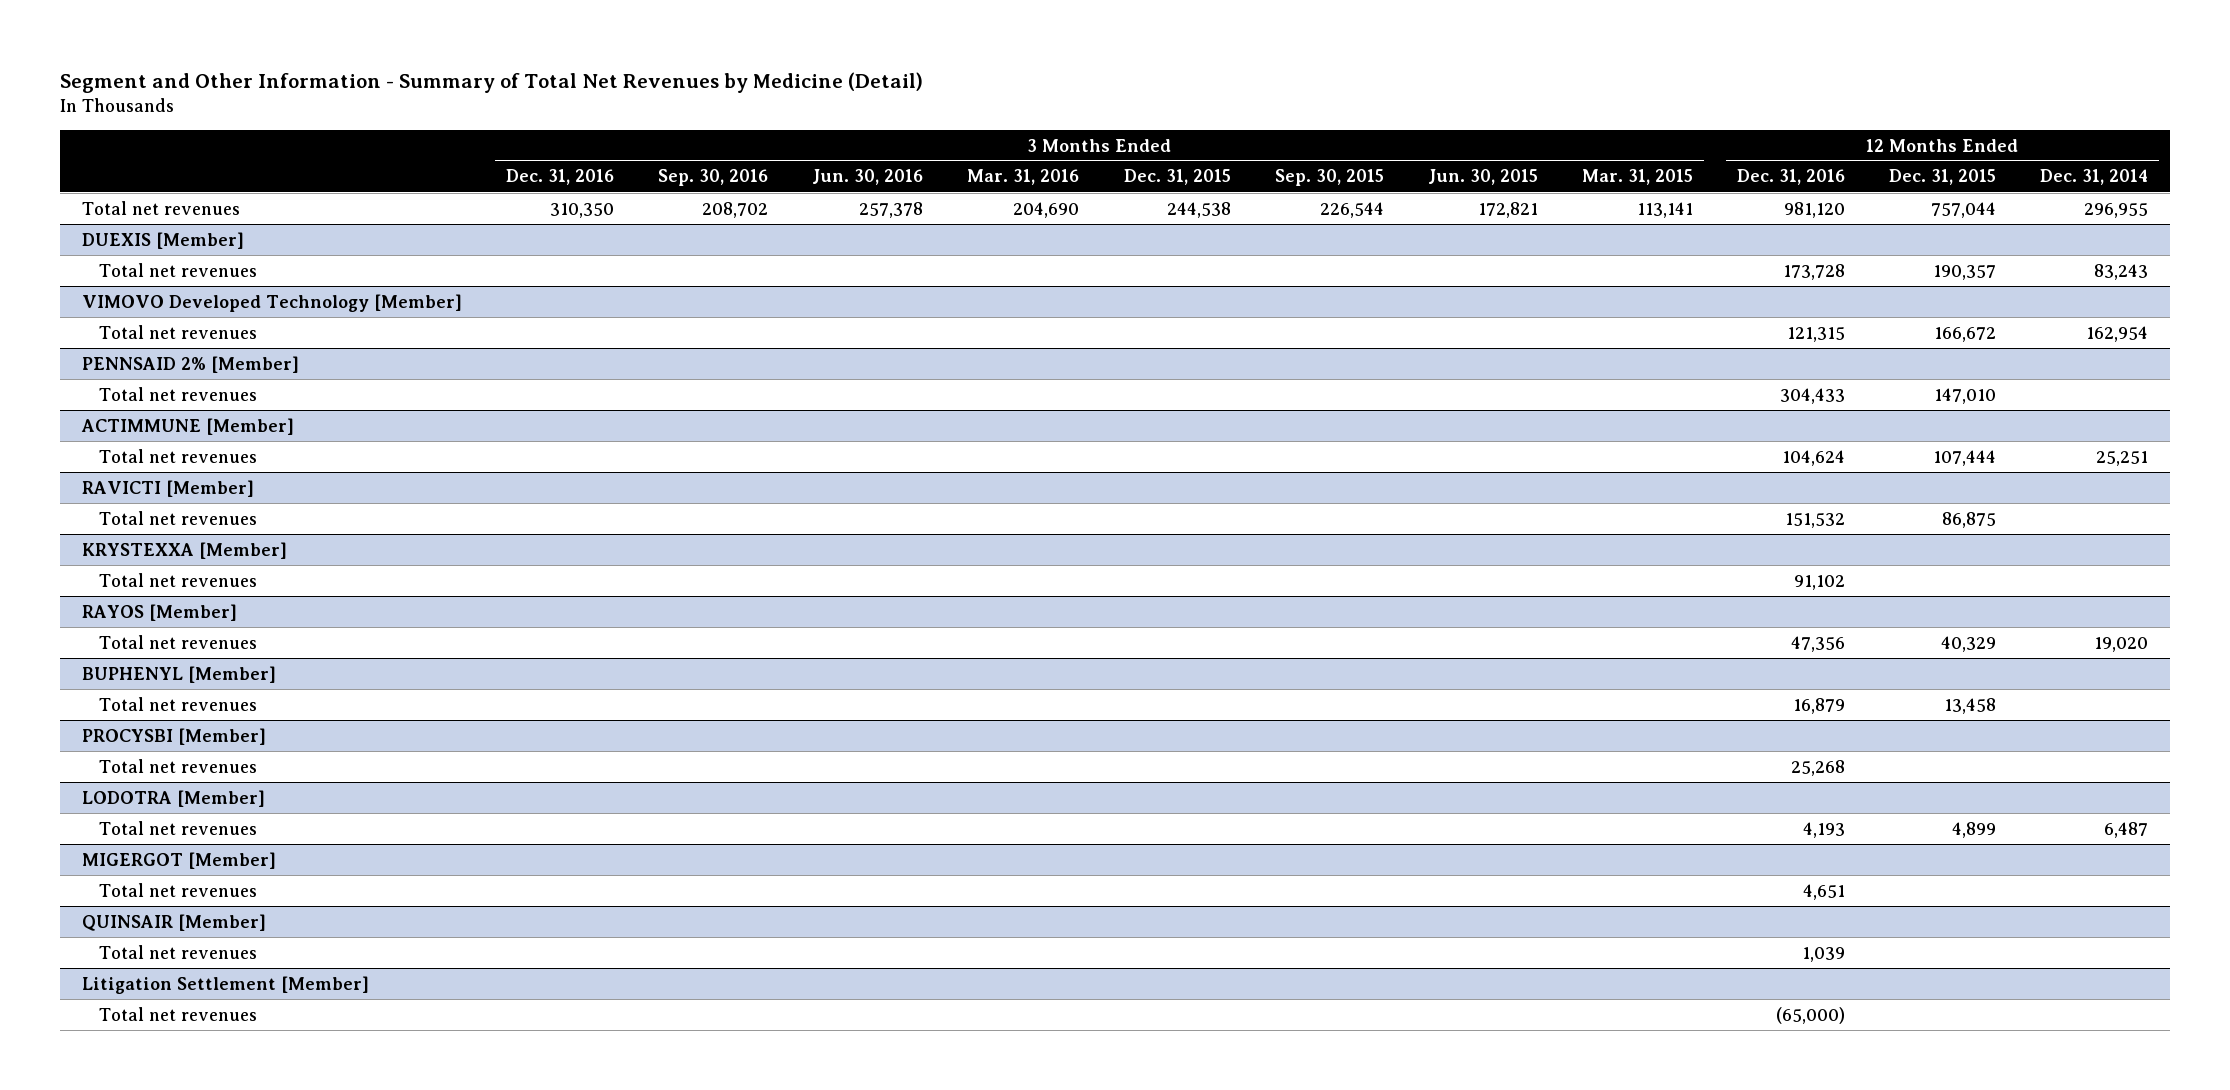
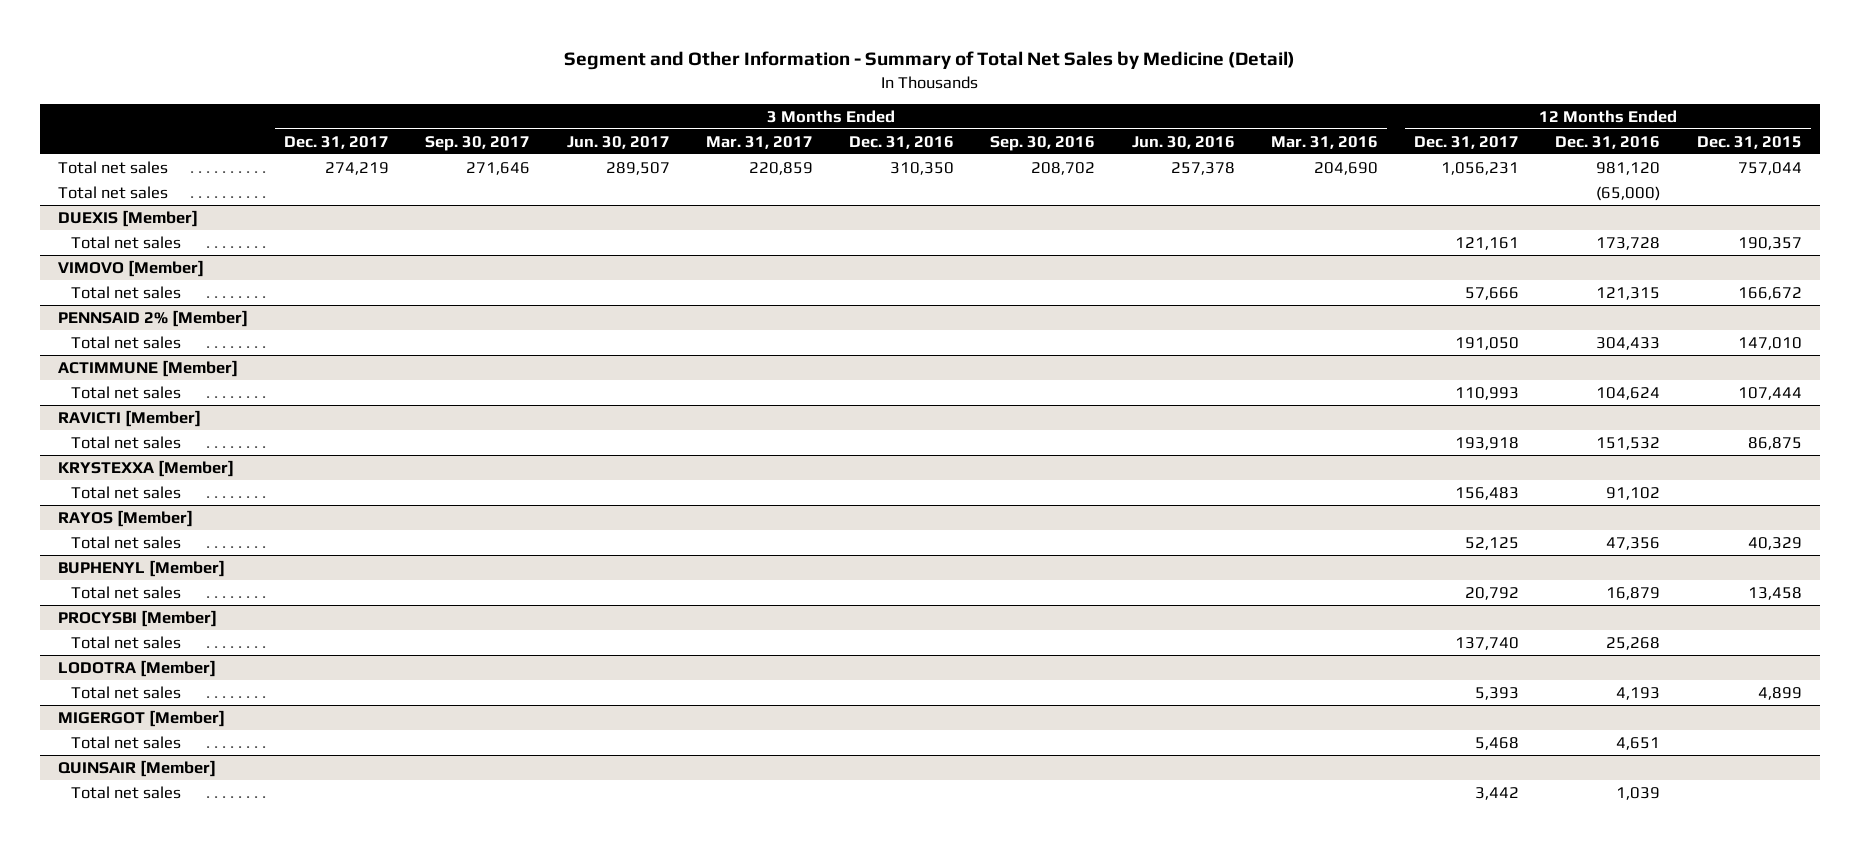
[60,72,924,94] Segment and Other Information - Summary of Total Net Revenues by Medicine (Detail) -> [563,51,1295,71] Segment and Other Information - Summary of Total Net Sales by Medicine (Detail)
[1123,169,1231,186] Dec. 31, 2015 -> none
[1274,169,1384,187] Sep. 30, 2015 -> none
[1427,169,1538,186] Jun. 30, 2015 -> none
[1581,169,1693,186] Mar. 31, 2015 -> none
[2039,169,2148,186] Dec. 31, 2014 -> none
none -> [283,135,389,149] Dec. 31, 2017
none -> [425,135,531,151] Sep. 30, 2017
none -> [566,135,670,149] Jun. 30, 2017
none -> [705,135,813,149] Mar. 31, 2017
none -> [1414,135,1520,149] Dec. 31, 2017
[82,200,241,215] Total net revenues -> [57,160,168,174] Total net sales
none -> [57,185,168,199] Total net sales
[99,262,258,277] Total net revenues -> [70,235,181,249] Total net sales
[82,293,463,312] VIMOVO Developed Technology [Member] -> [57,259,204,277] VIMOVO [Member]
[99,324,258,339] Total net revenues -> [70,285,181,299] Total net sales
[99,386,258,401] Total net revenues -> [70,335,181,349] Total net sales
[99,448,258,463] Total net revenues -> [70,385,181,399] Total net sales
[99,510,258,525] Total net revenues -> [70,435,181,449] Total net sales
[99,572,258,587] Total net revenues -> [70,485,181,499] Total net sales
[99,634,258,649] Total net revenues -> [70,535,181,549] Total net sales
[99,696,258,711] Total net revenues -> [70,585,181,599] Total net sales
[99,758,258,773] Total net revenues -> [70,635,181,649] Total net sales
[99,820,258,835] Total net revenues -> [70,685,181,699] Total net sales
[99,882,258,897] Total net revenues -> [70,735,181,749] Total net sales
[82,975,370,994] Litigation Settlement [Member] -> none
[99,1006,258,1021] Total net revenues -> none
[99,944,258,959] Total net revenues -> [70,785,181,799] Total net sales

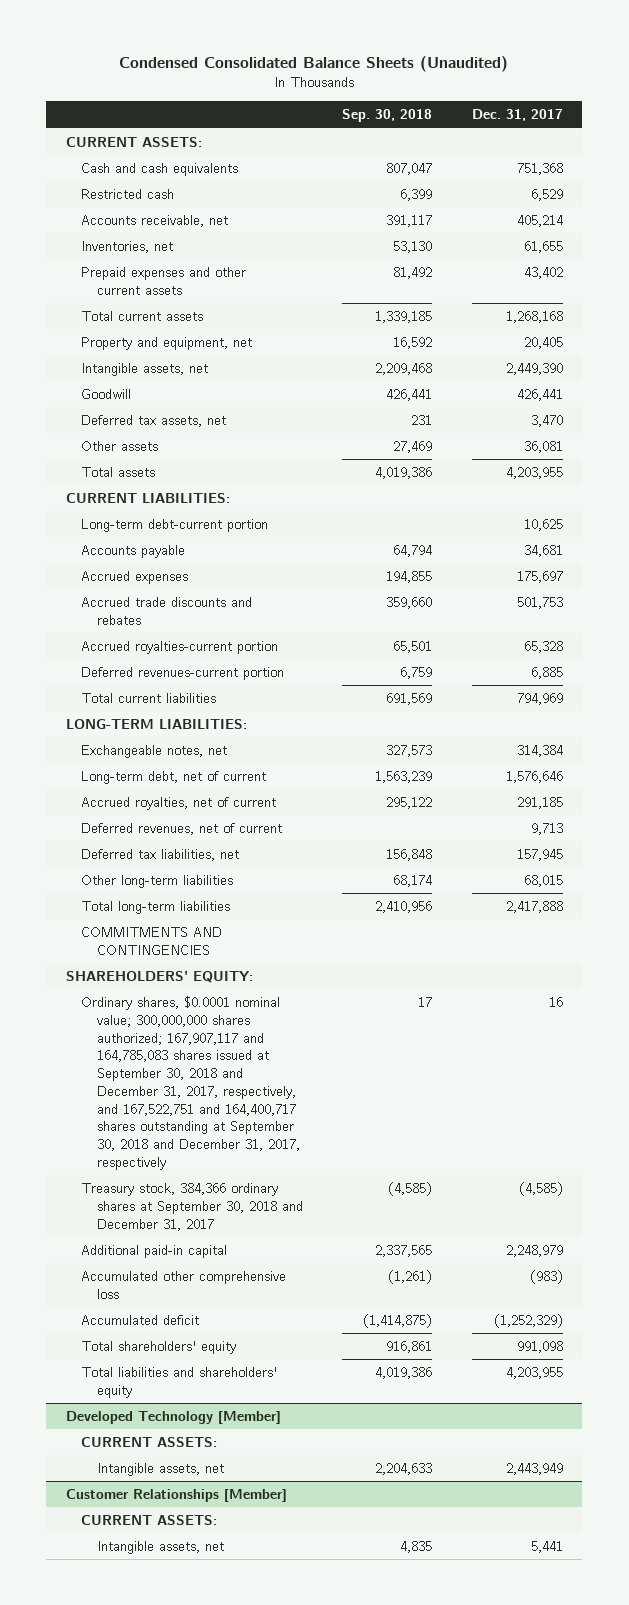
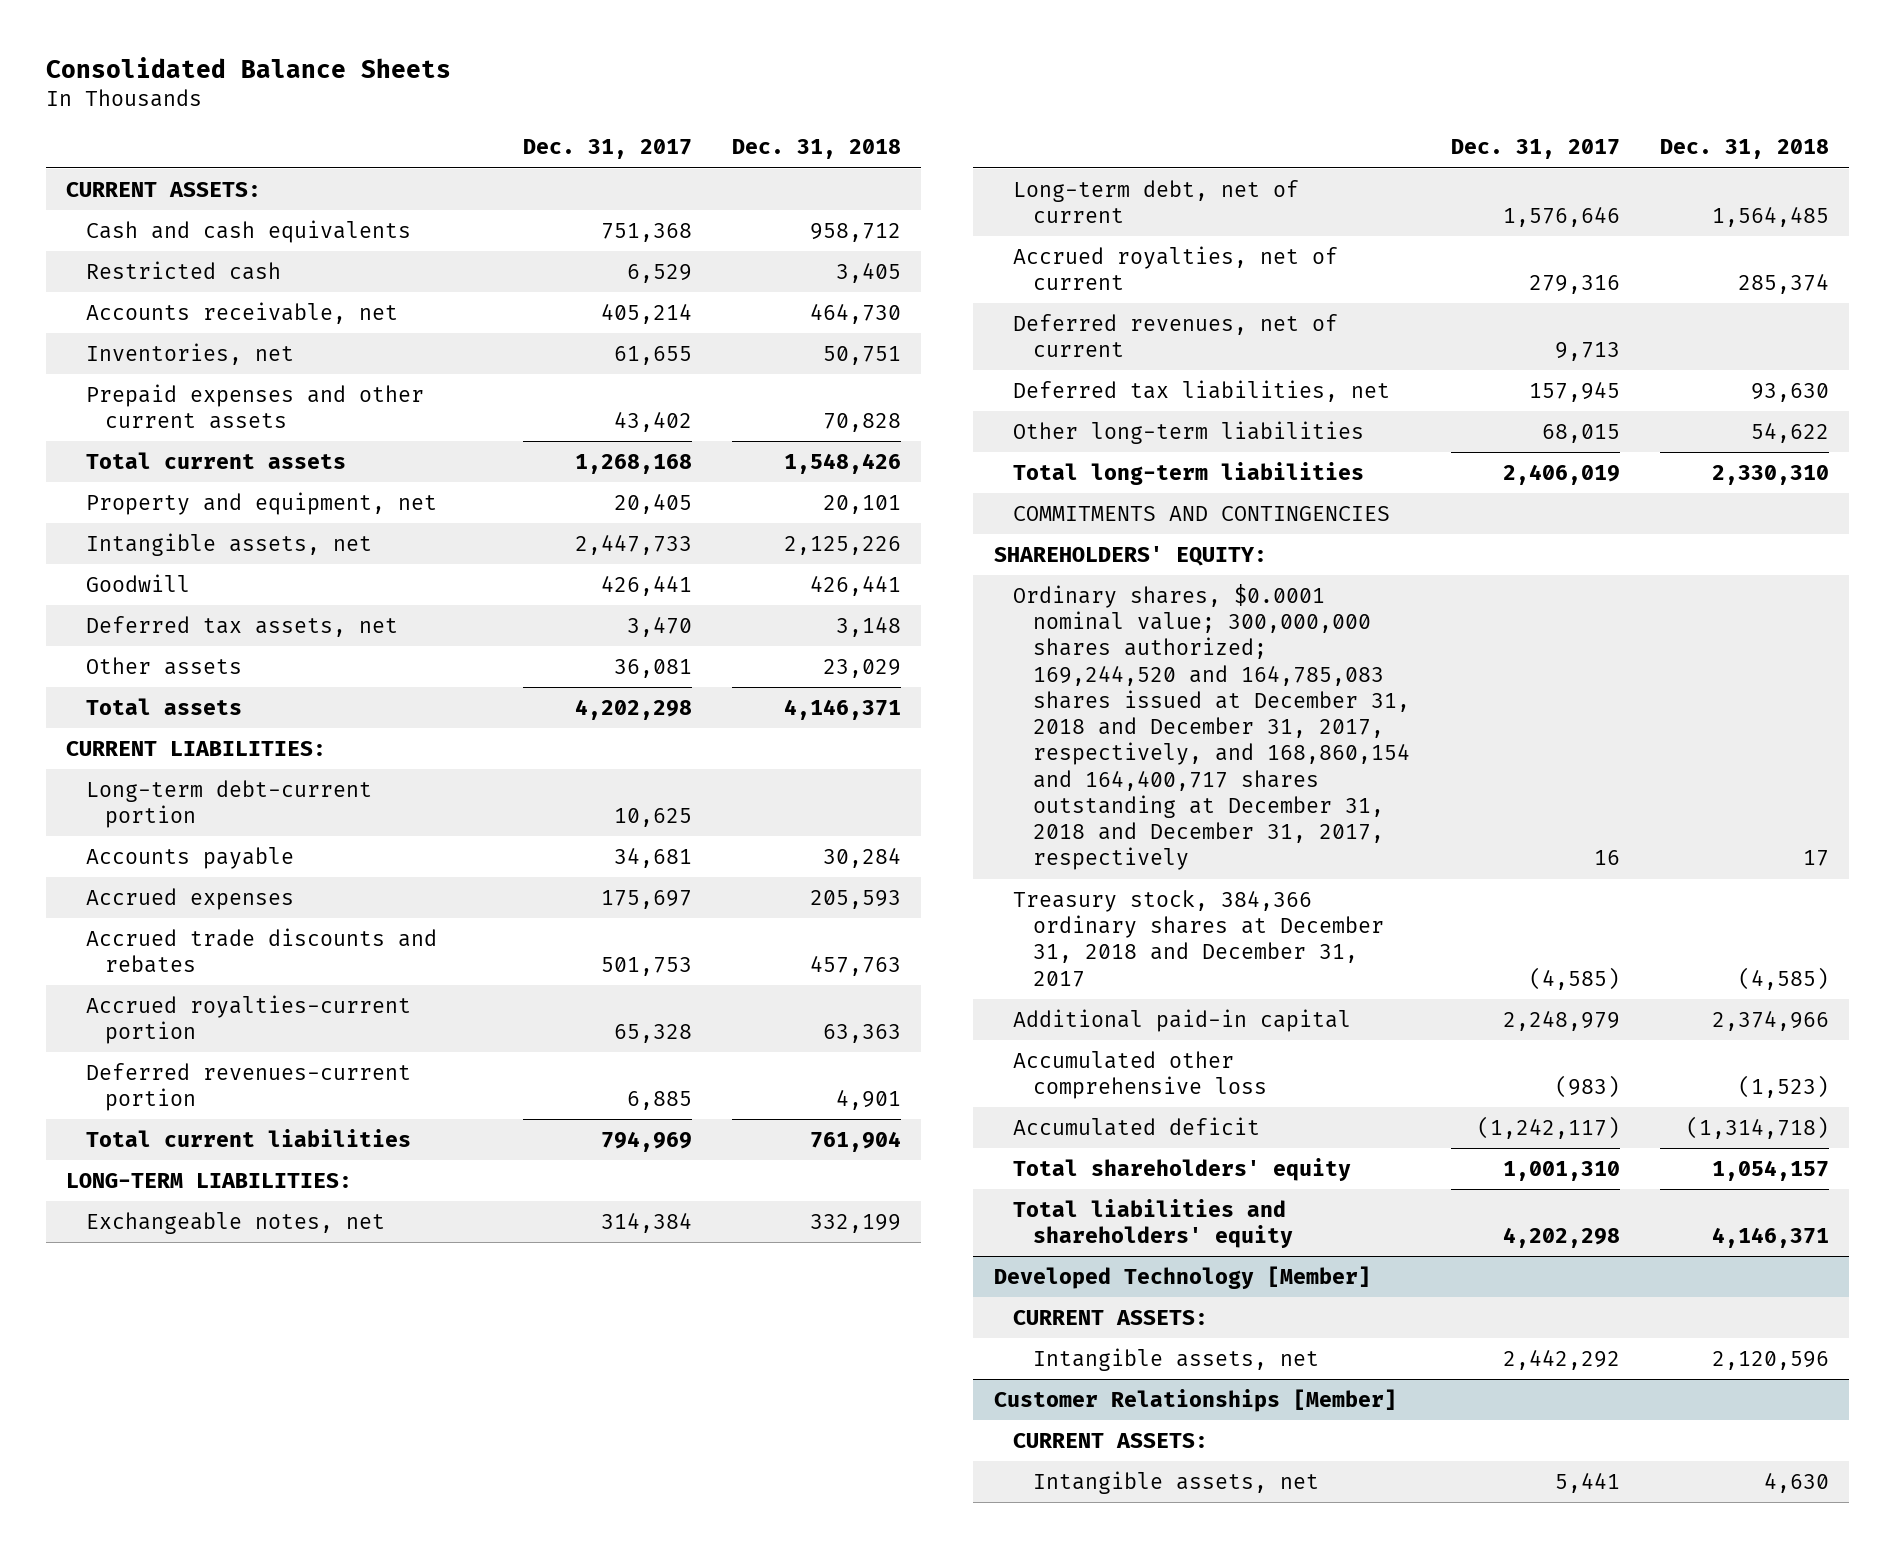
[119,56,509,73] Condensed Consolidated Balance Sheets (Unaudited) -> [45,56,451,78] Consolidated Balance Sheets
[342,109,433,123] Sep. 30, 2018 -> none
none -> [732,139,902,160] Dec. 31, 2018
[505,362,563,375] 2,449,390 -> [574,533,692,555] 2,447,733
[505,466,563,479] 4,203,955 -> [574,698,692,720] 4,202,298
[516,796,563,809] 291,185 -> [1528,275,1620,295] 279,316
[505,900,563,913] 2,417,888 -> [1502,463,1620,485] 2,406,019
[81,995,300,1170] Ordinary shares, $0.0001 nominal value; 300,000,000 shares authorized; 167,907,117 and 164,785,083 shares issued at September 30, 2018 and December 31, 2017, respectively, and 167,522,751 and 164,400,717 shares outstanding at September 30, 2018 and December 31, 2017, respectively -> [1013,583,1411,871] Ordinary shares, $0.0001 nominal value; 300,000,000 shares authorized; 169,244,520 and 164,785,083 shares issued at December 31, 2018 and December 31, 2017, respectively, and 168,860,154 and 164,400,717 shares outstanding at December 31, 2018 and December 31, 2017, respectively
[81,1182,303,1231] Treasury stock, 384,366 ordinary shares at September 30, 2018 and December 31, 2017 -> [1013,889,1385,987] Treasury stock, 384,366 ordinary shares at December 31, 2018 and December 31, 2017
[493,1313,563,1328] (1,252,329) -> [1476,1115,1620,1139] (1,242,117)
[516,1340,563,1353] 991,098 -> [1502,1160,1620,1181] 1,001,310
[505,1366,563,1379] 4,203,955 -> [1502,1227,1620,1249] 4,202,298
[505,1462,563,1475] 2,443,949 -> [1502,1348,1620,1370] 2,442,292

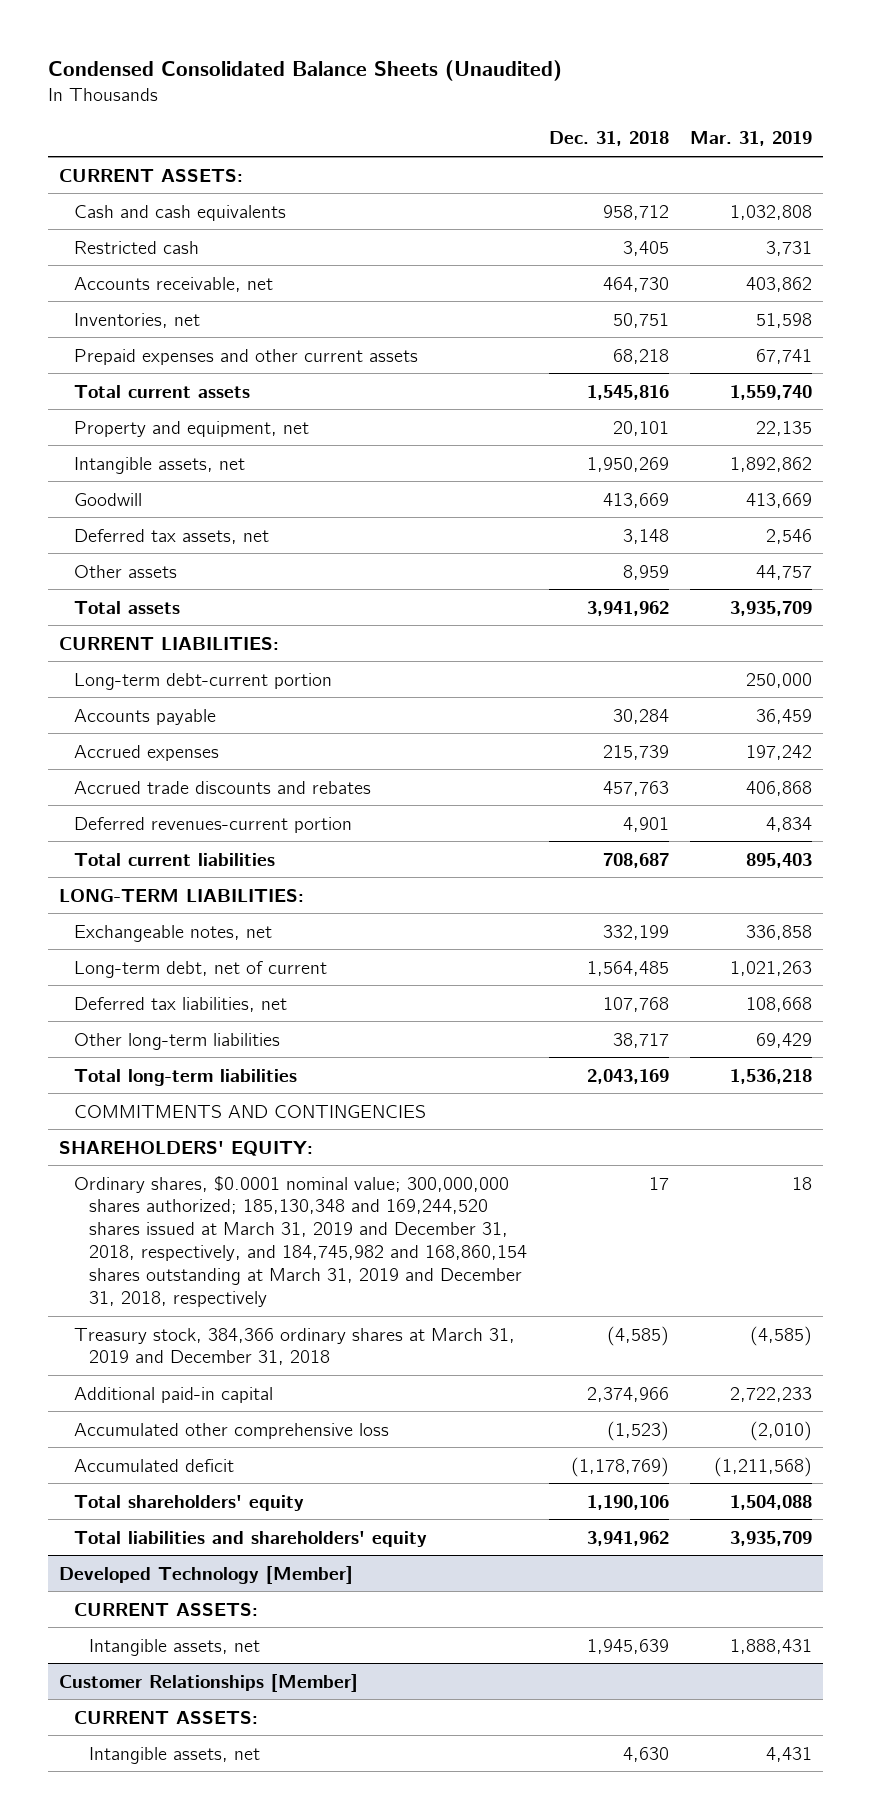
[45,56,451,78] Consolidated Balance Sheets -> [47,60,562,82] Condensed Consolidated Balance Sheets (Unaudited)
[522,139,692,160] Dec. 31, 2017 -> none
none -> [690,131,813,147] Mar. 31, 2019
[823,413,902,433] 70,828 -> [612,348,669,364] 68,218
[784,452,902,474] 1,548,426 -> [586,384,669,400] 1,545,816
[784,535,902,555] 2,125,226 -> [586,456,669,472] 1,950,269
[810,574,902,596] 426,441 -> [602,492,669,508] 413,669
[823,658,902,678] 23,029 -> [622,564,669,580] 8,959
[784,698,902,720] 4,146,371 -> [586,600,669,616] 3,941,962
[810,889,902,909] 205,593 -> [602,744,669,760] 215,739
[85,994,411,1045] Accrued royalties-current portion -> none
[810,1130,902,1152] 761,904 -> [602,852,669,868] 708,687
[1013,245,1339,291] Accrued royalties, net of current -> none
[1013,313,1339,358] Deferred revenues, net of current -> none
[1751,382,1830,402] 93,630 -> [602,996,669,1012] 107,768
[1751,421,1830,443] 54,622 -> [612,1032,669,1048] 38,717
[1712,464,1830,485] 2,330,310 -> [586,1068,669,1084] 2,043,169
[1013,583,1411,871] Ordinary shares, $0.0001 nominal value; 300,000,000 shares authorized; 169,244,520 and 164,785,083 shares issued at December 31, 2018 and December 31, 2017, respectively, and 168,860,154 and 164,400,717 shares outstanding at December 31, 2018 and December 31, 2017, respectively -> [73,1175,528,1307] Ordinary shares, $0.0001 nominal value; 300,000,000 shares authorized; 185,130,348 and 169,244,520 shares issued at March 31, 2019 and December 31, 2018, respectively, and 184,745,982 and 168,860,154 shares outstanding at March 31, 2019 and December 31, 2018, respectively
[1013,889,1385,987] Treasury stock, 384,366 ordinary shares at December 31, 2018 and December 31, 2017 -> [73,1327,515,1366] Treasury stock, 384,366 ordinary shares at March 31, 2019 and December 31, 2018
[1686,1115,1830,1139] (1,314,718) -> [570,1456,669,1477] (1,178,769)
[1712,1159,1830,1181] 1,054,157 -> [586,1494,669,1510] 1,190,106
[1712,1227,1830,1249] 4,146,371 -> [586,1530,669,1546] 3,941,962
[1712,1350,1830,1370] 2,120,596 -> [586,1638,669,1654] 1,945,639

